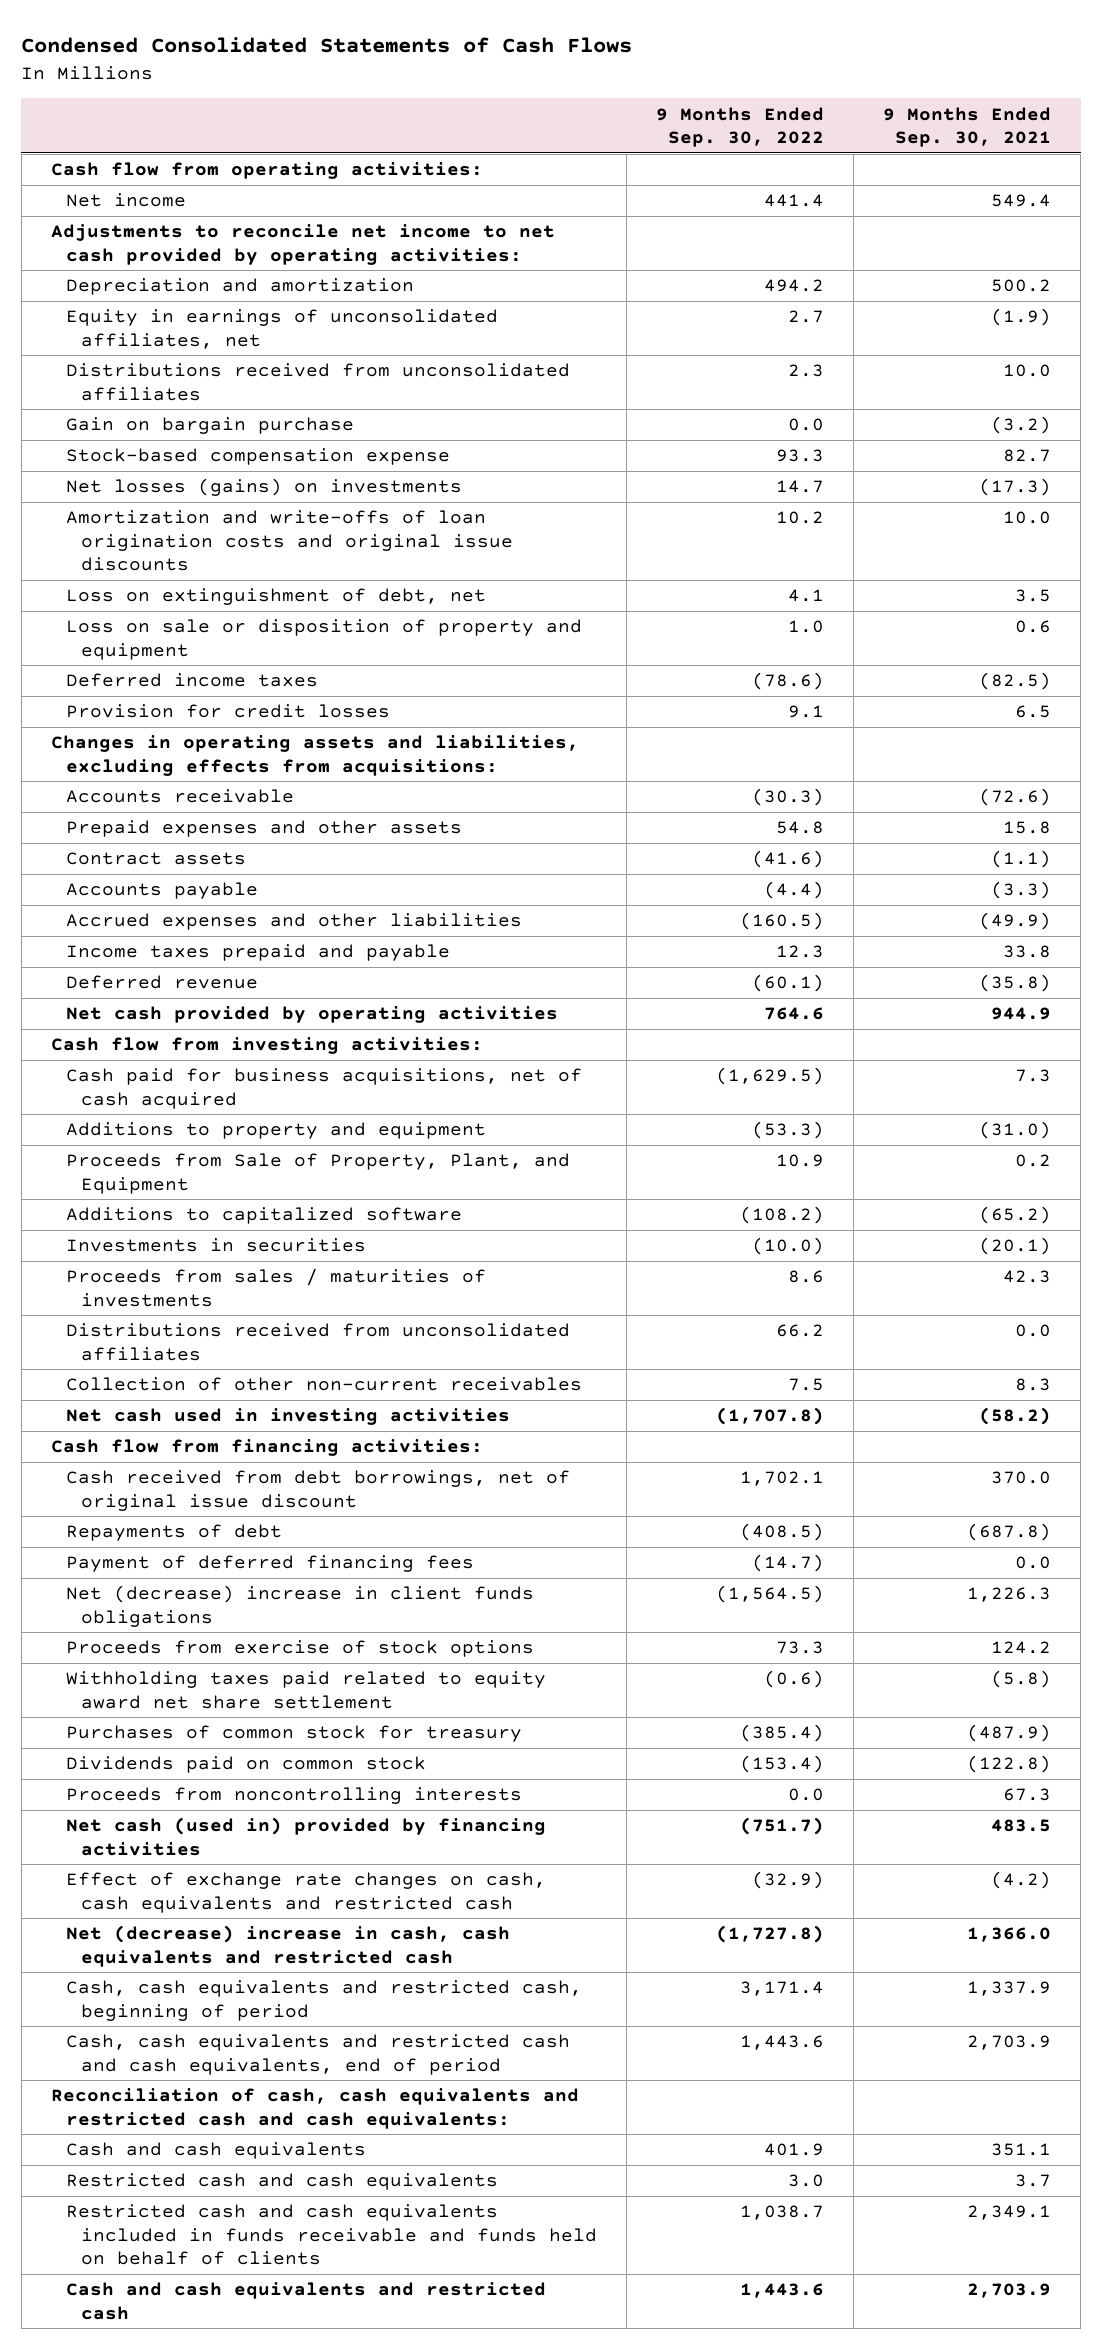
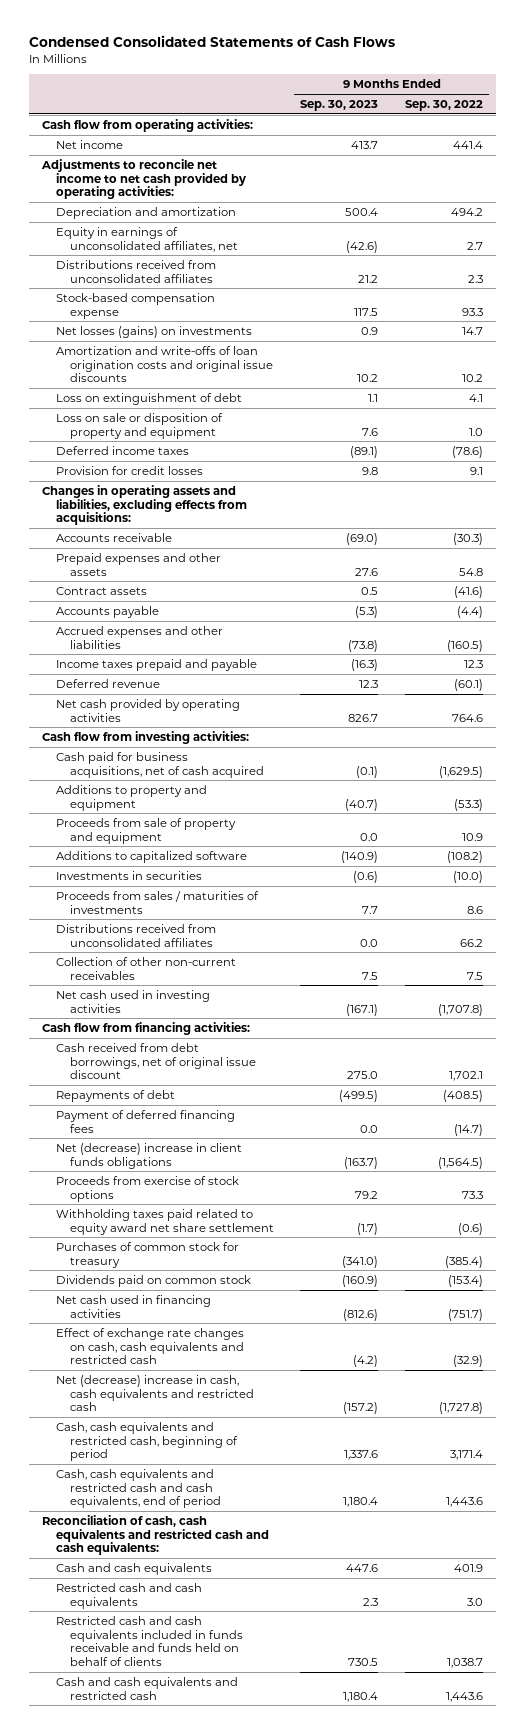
[883,106,1052,148] 9 Months Ended Sep. 30, 2021 -> none
none -> [300,100,379,112] Sep. 30, 2023
[66,417,355,435] Gain on bargain purchase -> none
[66,588,487,606] Loss on extinguishment of debt, net -> [55,392,242,405] Loss on extinguishment of debt
[66,1153,571,1194] Proceeds from Sale of Property, Plant, and Equipment -> [55,817,236,844] Proceeds from sale of property and equipment
[66,1787,523,1805] Proceeds from noncontrolling interests -> none
[66,1817,547,1856] Net cash (used in) provided by financing activities -> [55,1294,211,1318] Net cash used in financing activities

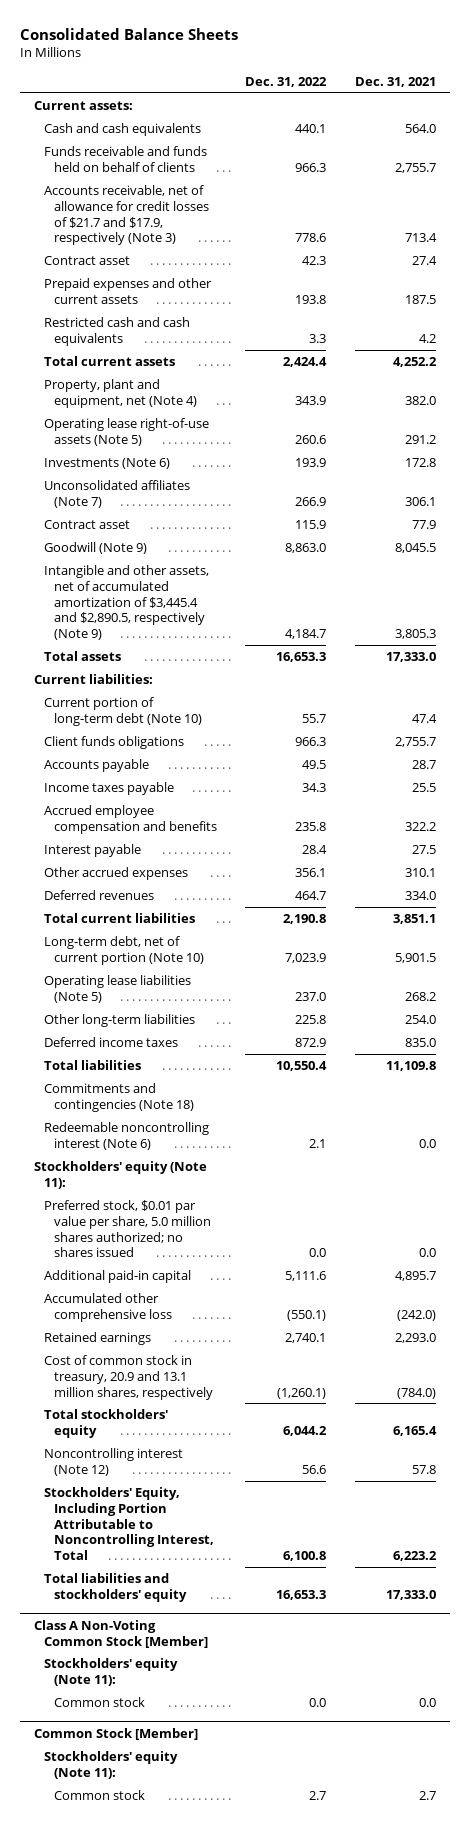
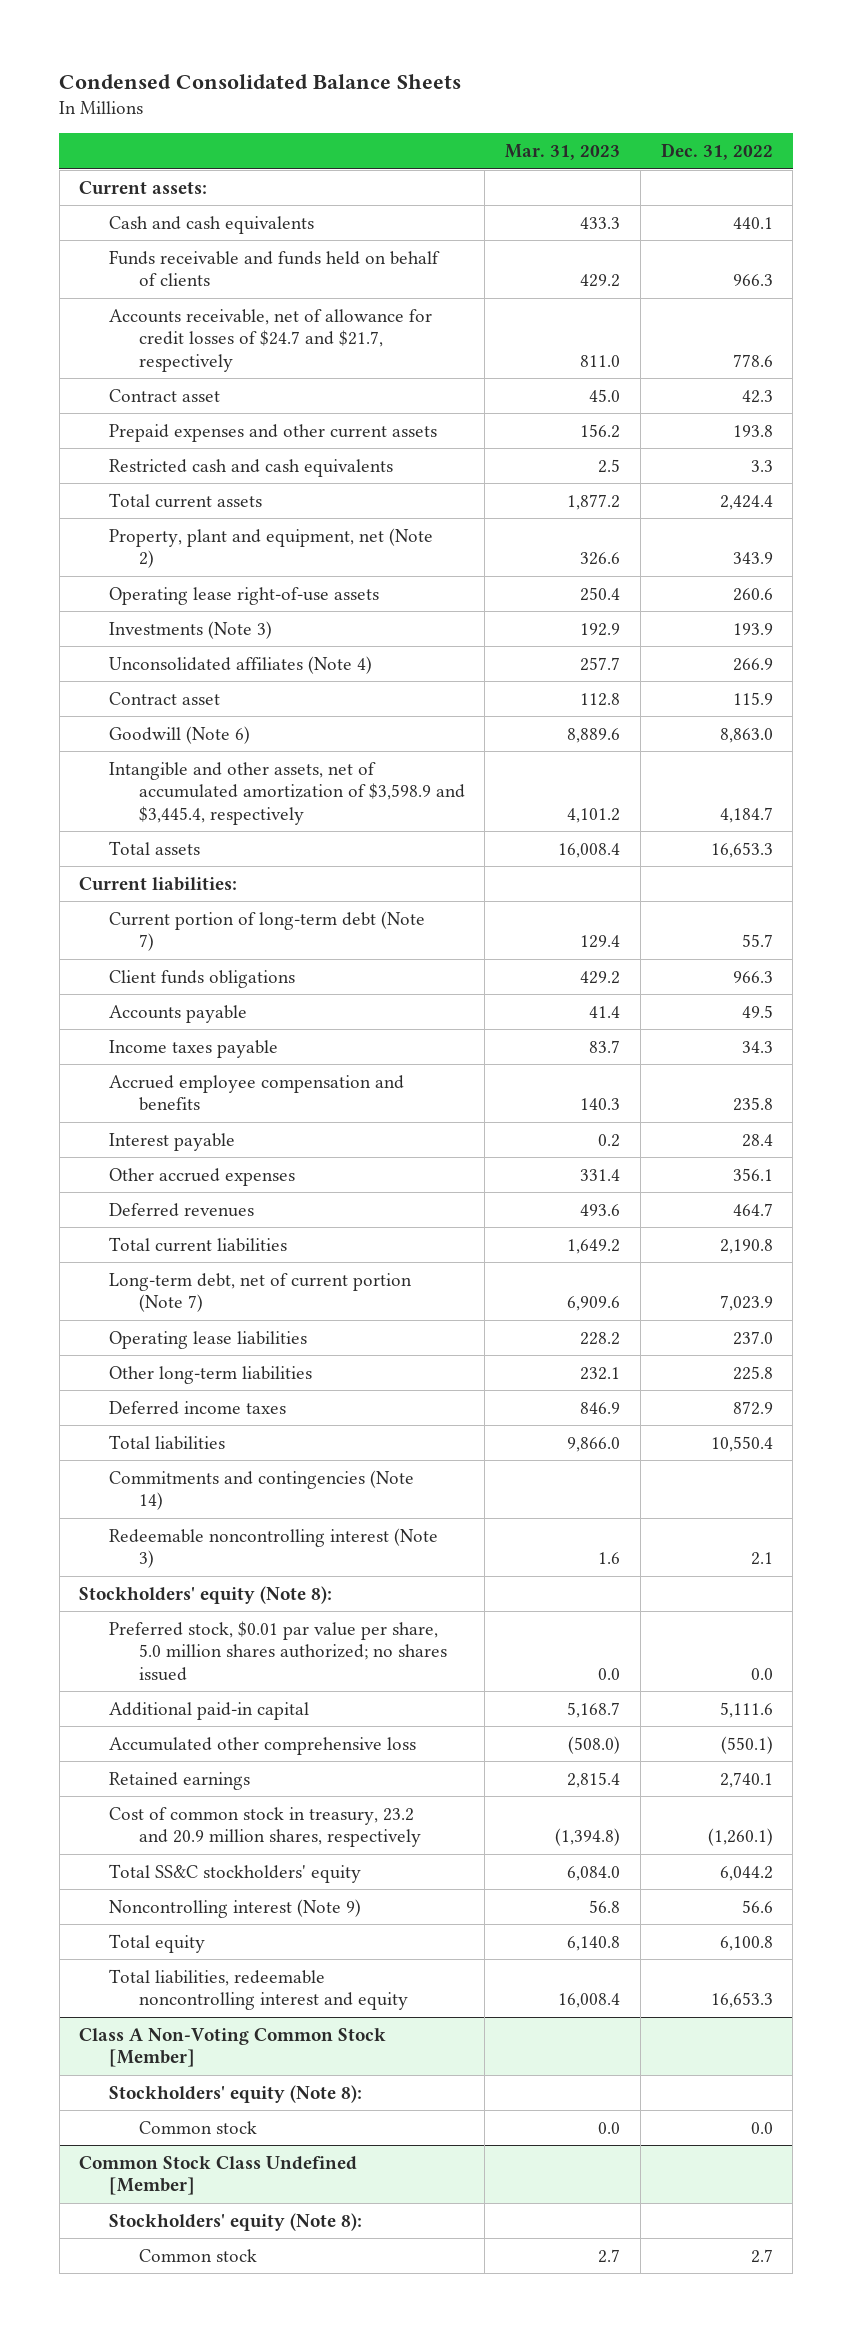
[20,28,239,41] Consolidated Balance Sheets -> [59,73,462,89] Condensed Consolidated Balance Sheets
[354,77,436,88] Dec. 31, 2021 -> none
none -> [505,144,621,161] Mar. 31, 2023
[44,184,209,246] Accounts receivable, net of allowance for credit losses of $21.7 and $17.9, respectively (Note 3) -> [109,308,433,372] Accounts receivable, net of allowance for credit losses of $24.7 and $21.7, respectively
[44,378,197,408] Property, plant and equipment, net (Note 4) -> [109,527,434,569] Property, plant and equipment, net (Note 2)
[44,417,210,446] Operating lease right-of-use assets (Note 5) -> [109,586,380,605] Operating lease right-of-use assets
[44,457,171,469] Investments (Note 6) -> [109,620,273,639] Investments (Note 3)
[44,479,191,508] Unconsolidated affiliates (Note 7) -> [109,655,373,674] Unconsolidated affiliates (Note 4)
[44,541,148,554] Goodwill (Note 9) -> [109,725,251,744] Goodwill (Note 6)
[44,564,210,641] Intangible and other assets, net of accumulated amortization of $3,445.4 and $2,890.5, respectively (Note 9) -> [109,761,465,825] Intangible and other assets, net of accumulated amortization of $3,598.9 and $3,445.4, respectively
[44,696,202,726] Current portion of long-term debt (Note 10) -> [109,910,426,952] Current portion of long-term debt (Note 7)
[44,935,204,965] Long-term debt, net of current portion (Note 10) -> [109,1272,413,1313] Long-term debt, net of current portion (Note 7)
[44,974,192,1003] Operating lease liabilities (Note 5) -> [109,1330,308,1349] Operating lease liabilities
[44,1082,194,1112] Commitments and contingencies (Note 18) -> [109,1469,415,1511] Commitments and contingencies (Note 14)
[44,1121,210,1150] Redeemable noncontrolling interest (Note 6) -> [109,1527,439,1569] Redeemable noncontrolling interest (Note 3)
[34,1160,208,1189] Stockholders' equity (Note 11): -> [79,1585,333,1604] Stockholders' equity (Note 8):
[44,1354,213,1400] Cost of common stock in treasury, 20.9 and 13.1 million shares, respectively -> [109,1806,421,1848] Cost of common stock in treasury, 23.2 and 20.9 million shares, respectively
[44,1408,169,1438] Total stockholders' equity -> [109,1863,362,1883] Total SS&C stockholders' equity
[44,1447,184,1476] Noncontrolling interest (Note 12) -> [109,1898,362,1918] Noncontrolling interest (Note 9)
[44,1486,214,1561] Stockholders' Equity, Including Portion Attributable to Noncontrolling Interest, Total -> [109,1933,206,1953] Total equity
[44,1572,187,1602] Total liabilities and stockholders' equity -> [109,1968,408,2011] Total liabilities, redeemable noncontrolling interest and equity
[44,1657,179,1686] Stockholders' equity (Note 11): -> [109,2084,363,2103] Stockholders' equity (Note 8):
[34,1727,199,1740] Common Stock [Member] -> [79,2155,358,2196] Common Stock Class Undefined [Member]
[44,1750,179,1779] Stockholders' equity (Note 11): -> [109,2212,363,2231] Stockholders' equity (Note 8):

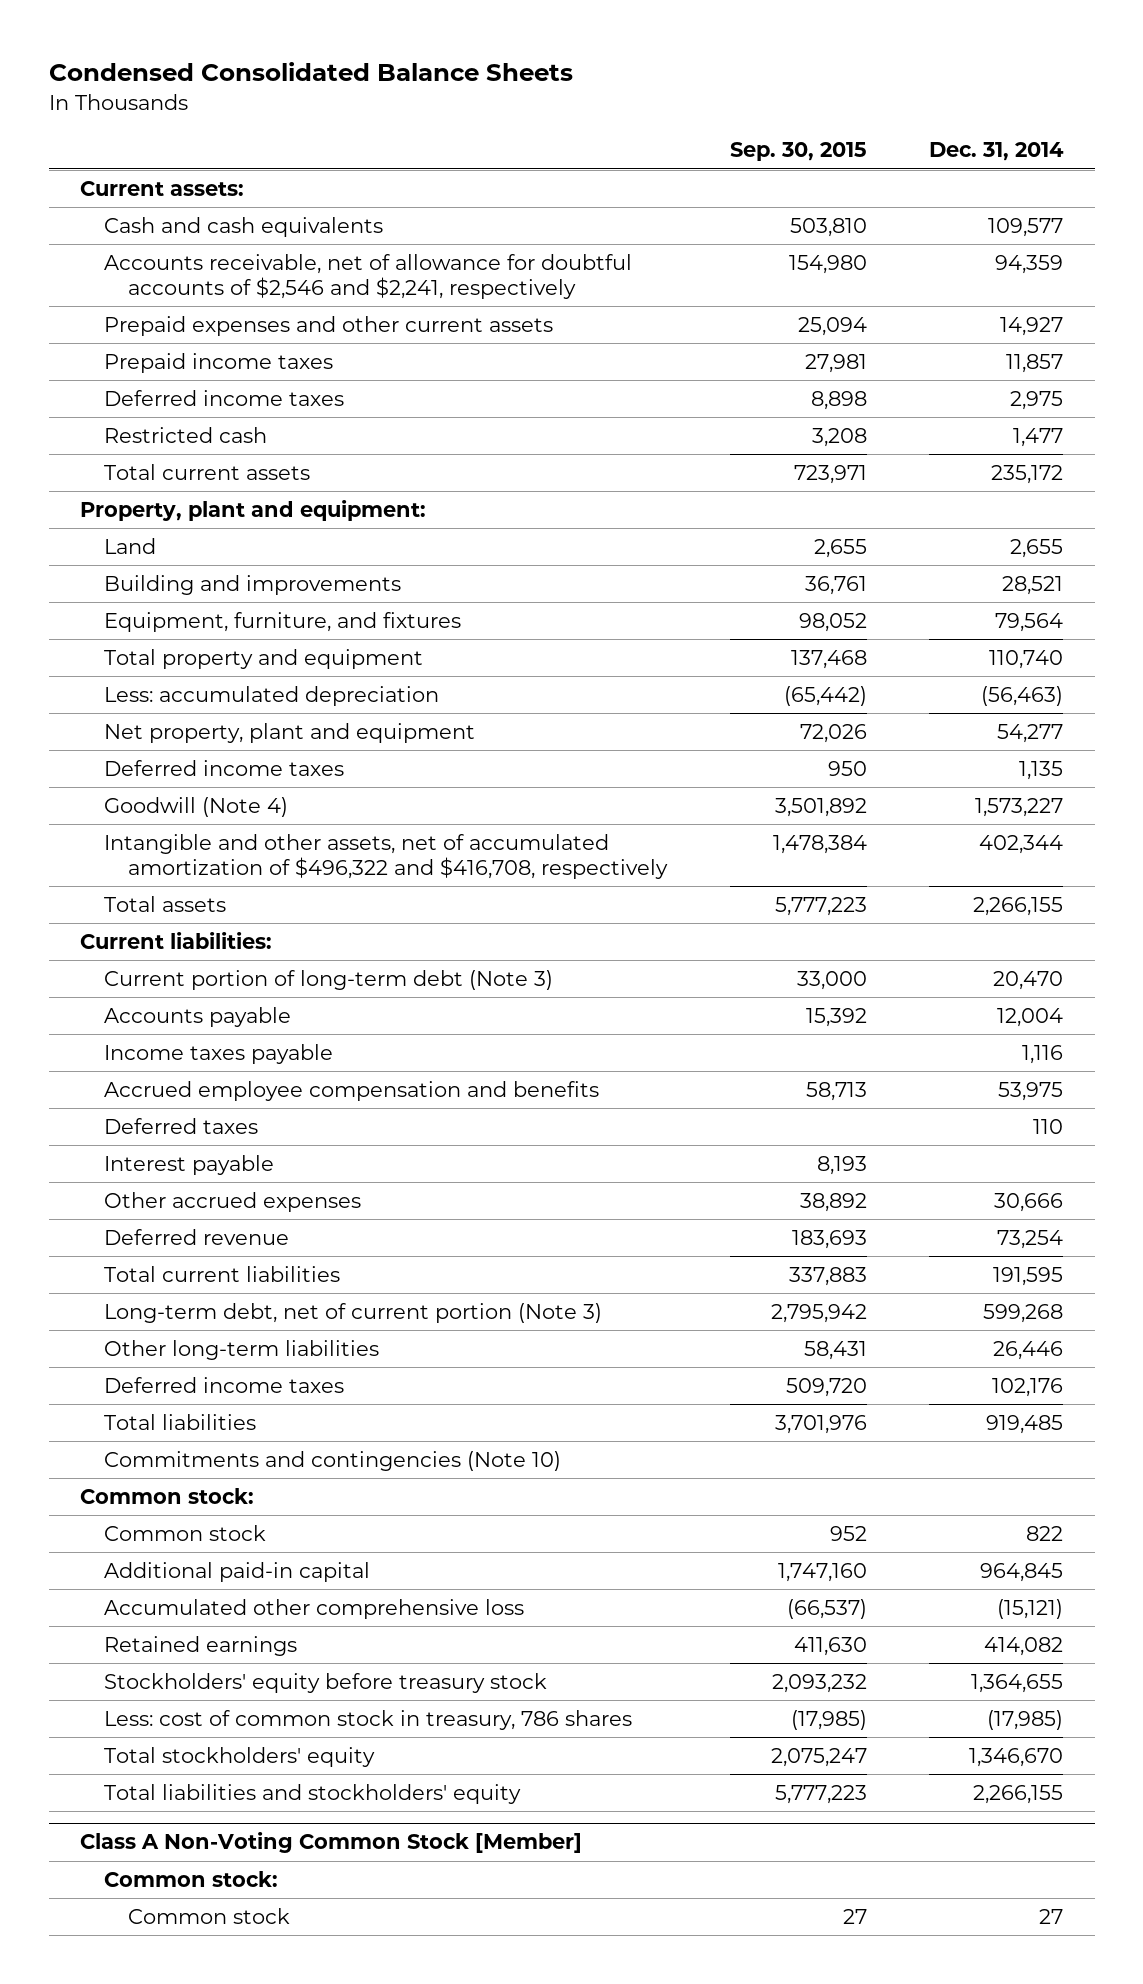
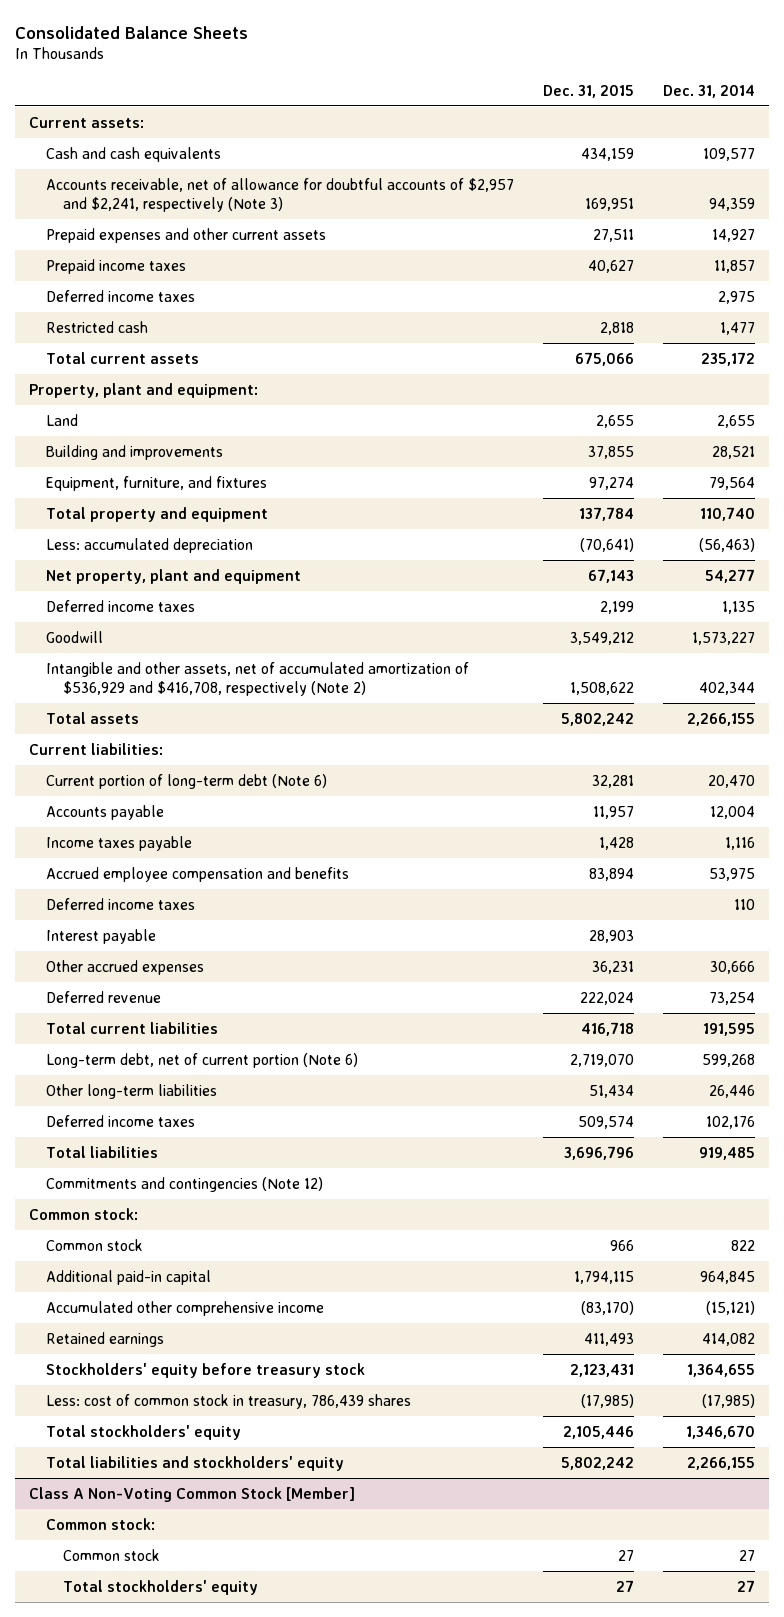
[48,62,573,82] Condensed Consolidated Balance Sheets -> [14,25,248,39] Consolidated Balance Sheets
[729,142,867,162] Sep. 30, 2015 -> none
none -> [542,84,634,98] Dec. 31, 2015
[104,254,633,299] Accounts receivable, net of allowance for doubtful accounts of $2,546 and $2,241, respectively -> [45,177,514,212] Accounts receivable, net of allowance for doubtful accounts of $2,957 and $2,241, respectively (Note 3)
[104,797,289,818] Goodwill (Note 4) -> [45,630,103,643] Goodwill
[104,834,669,879] Intangible and other assets, net of accumulated amortization of $496,322 and $416,708, respectively -> [45,661,469,696] Intangible and other assets, net of accumulated amortization of $536,929 and $416,708, respectively (Note 2)
[104,970,554,991] Current portion of long-term debt (Note 3) -> [45,773,327,789] Current portion of long-term debt (Note 6)
[104,1118,259,1135] Deferred taxes -> [45,897,195,910] Deferred income taxes
[104,1303,603,1324] Long-term debt, net of current portion (Note 3) -> [45,1052,358,1068] Long-term debt, net of current portion (Note 6)
[104,1451,562,1472] Commitments and contingencies (Note 10) -> [45,1176,323,1192] Commitments and contingencies (Note 12)
[104,1599,525,1620] Accumulated other comprehensive loss -> [45,1300,324,1316] Accumulated other comprehensive income
[104,1710,633,1731] Less: cost of common stock in treasury, 786 shares -> [45,1393,411,1409] Less: cost of common stock in treasury, 786,439 shares
none -> [62,1579,258,1595] Total stockholders' equity

